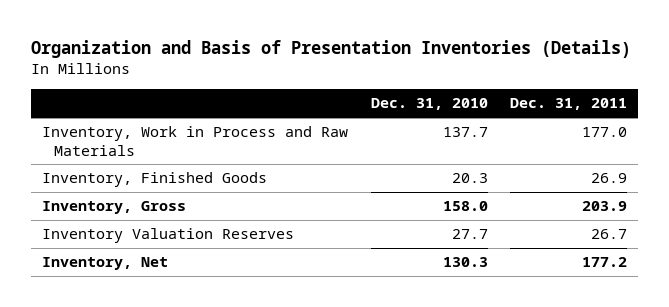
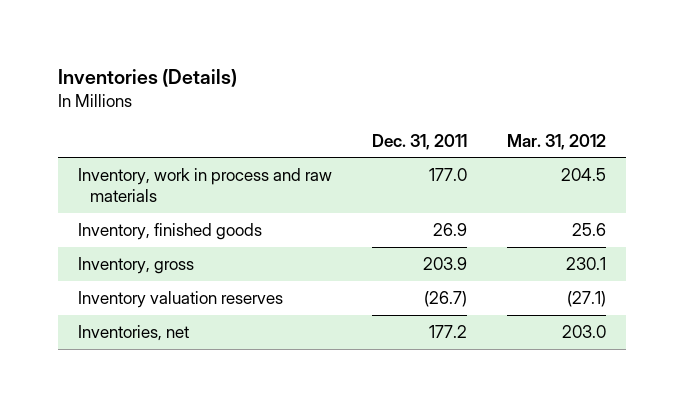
[31,40,632,59] Organization and Basis of Presentation Inventories (Details) -> [57,69,237,88] Inventories (Details)
[370,98,488,111] Dec. 31, 2010 -> none
none -> [506,133,606,150] Mar. 31, 2012
[42,126,349,156] Inventory, Work in Process and Raw Materials -> [77,168,332,203] Inventory, work in process and raw materials
[42,172,268,188] Inventory, Finished Goods -> [77,223,262,241] Inventory, finished goods
[42,201,187,215] Inventory, Gross -> [77,257,194,275] Inventory, gross
[42,228,295,244] Inventory Valuation Reserves -> [77,291,283,309] Inventory valuation reserves
[591,229,628,240] 26.7 -> [423,291,467,308] (26.7)
[42,257,169,271] Inventory, Net -> [77,325,189,342] Inventories, net

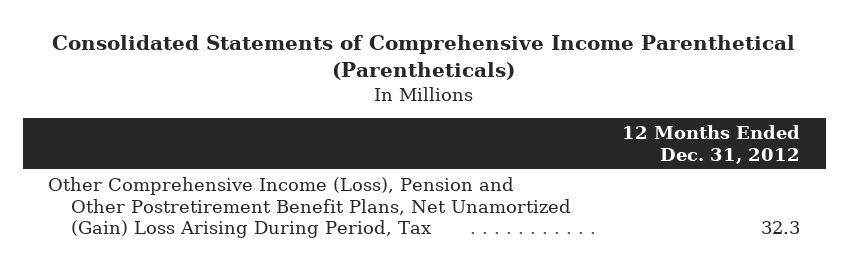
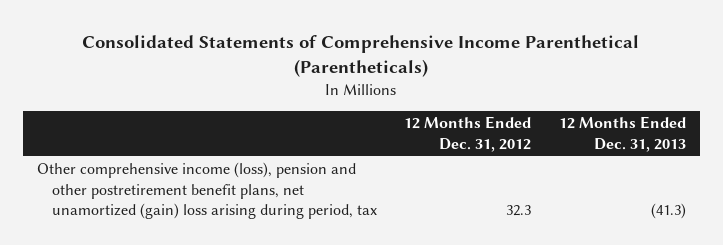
none -> [558,116,686,152] 12 Months Ended Dec. 31, 2013
[48,177,571,239] Other Comprehensive Income (Loss), Pension and Other Postretirement Benefit Plans, Net Unamortized (Gain) Loss Arising During Period, Tax -> [36,162,377,219] Other comprehensive income (loss), pension and other postretirement benefit plans, net unamortized (gain) loss arising during period, tax

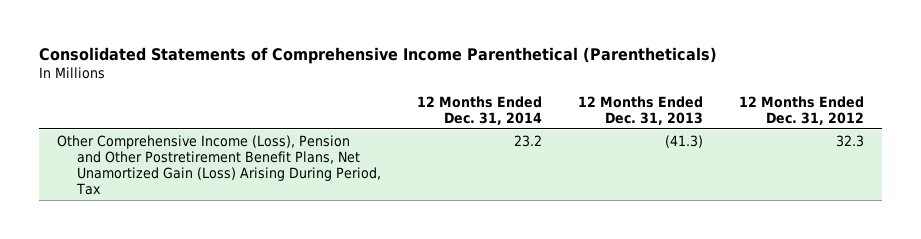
none -> [416,95,542,125] 12 Months Ended Dec. 31, 2014
[36,162,377,219] Other comprehensive income (loss), pension and other postretirement benefit plans, net unamortized (gain) loss arising during period, tax -> [57,134,382,195] Other Comprehensive Income (Loss), Pension and Other Postretirement Benefit Plans, Net Unamortized Gain (Loss) Arising During Period, Tax

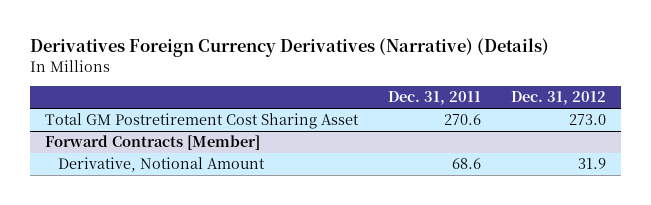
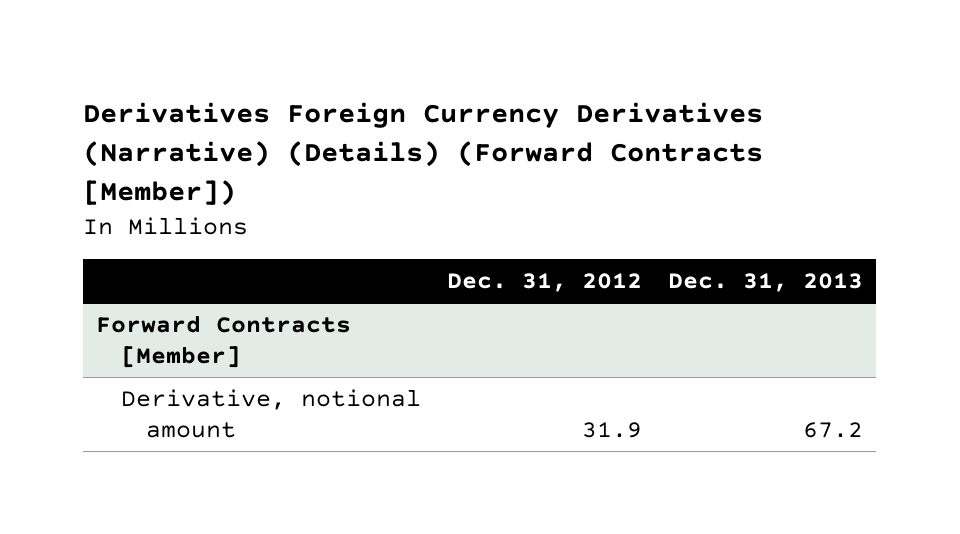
[30,38,550,58] Derivatives Foreign Currency Derivatives (Narrative) (Details) -> [83,102,764,207] Derivatives Foreign Currency Derivatives (Narrative) (Details) (Forward Contracts [Member])
[388,91,482,106] Dec. 31, 2011 -> none
none -> [668,273,864,293] Dec. 31, 2013
[45,113,360,130] Total GM Postretirement Cost Sharing Asset -> none
[57,157,265,173] Derivative, Notional Amount -> [121,388,422,438] Derivative, notional amount

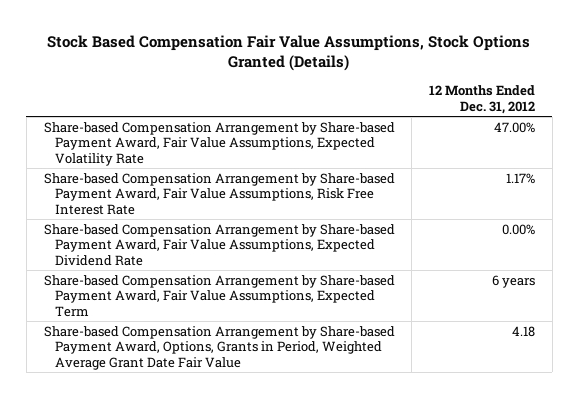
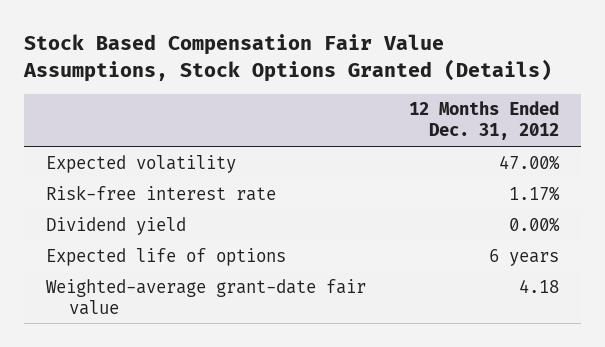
[43,121,395,167] Share-based Compensation Arrangement by Share-based Payment Award, Fair Value Assumptions, Expected Volatility Rate -> [45,154,236,173] Expected volatility
[43,172,395,216] Share-based Compensation Arrangement by Share-based Payment Award, Fair Value Assumptions, Risk Free Interest Rate -> [45,184,276,201] Risk-free interest rate
[43,223,395,267] Share-based Compensation Arrangement by Share-based Payment Award, Fair Value Assumptions, Expected Dividend Rate -> [45,216,186,235] Dividend yield
[43,274,395,318] Share-based Compensation Arrangement by Share-based Payment Award, Fair Value Assumptions, Expected Term -> [45,247,286,266] Expected life of options
[43,325,395,371] Share-based Compensation Arrangement by Share-based Payment Award, Options, Grants in Period, Weighted Average Grant Date Fair Value -> [45,278,366,315] Weighted-average grant-date fair value

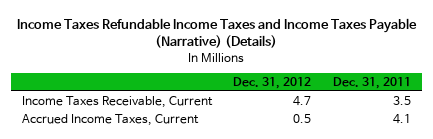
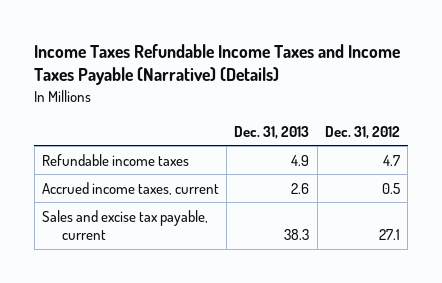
[332,76,411,89] Dec. 31, 2011 -> none
none -> [234,125,310,139] Dec. 31, 2013
[22,95,214,108] Income Taxes Receivable, Current -> [42,153,190,166] Refundable income taxes
[22,113,200,126] Accrued Income Taxes, Current -> [42,181,220,195] Accrued income taxes, current
none -> [42,209,209,241] Sales and excise tax payable, current

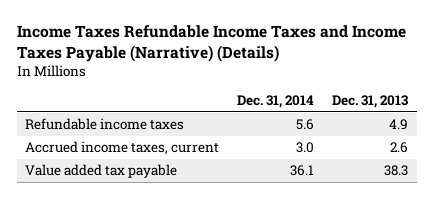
[324,125,400,139] Dec. 31, 2012 -> none
none -> [237,95,315,109] Dec. 31, 2014
[42,209,209,241] Sales and excise tax payable, current -> [25,164,178,179] Value added tax payable

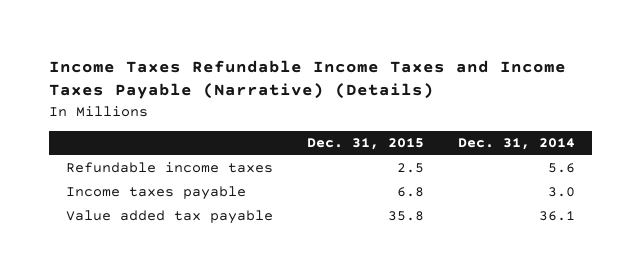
[332,95,409,109] Dec. 31, 2013 -> none
none -> [306,138,424,151] Dec. 31, 2015
[25,141,220,156] Accrued income taxes, current -> [65,186,246,201] Income taxes payable

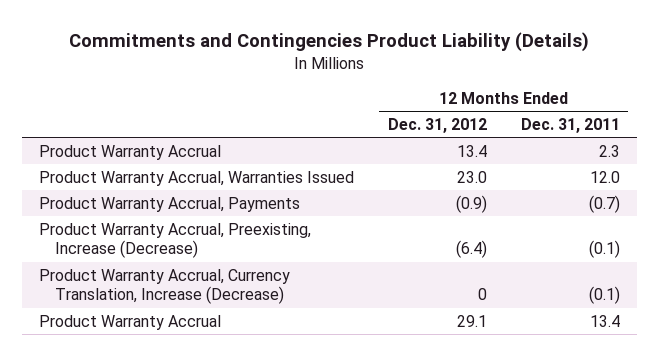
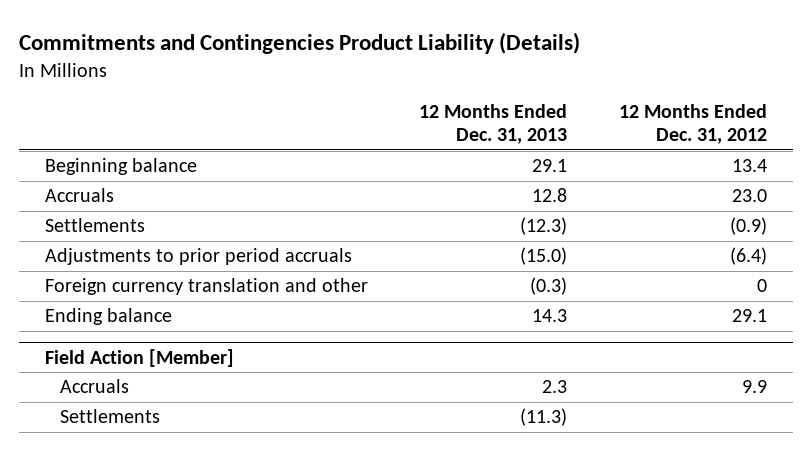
[520,117,620,133] Dec. 31, 2011 -> none
none -> [419,104,568,145] 12 Months Ended Dec. 31, 2013
[38,144,221,160] Product Warranty Accrual -> [44,158,197,176] Beginning balance
[38,170,354,186] Product Warranty Accrual, Warranties Issued -> [44,188,114,203] Accruals
[38,196,300,212] Product Warranty Accrual, Payments -> [44,218,145,233] Settlements
[38,222,311,259] Product Warranty Accrual, Preexisting, Increase (Decrease) -> [44,248,352,266] Adjustments to prior period accruals
[38,268,290,305] Product Warranty Accrual, Currency Translation, Increase (Decrease) -> [44,278,368,296] Foreign currency translation and other
[38,314,221,330] Product Warranty Accrual -> [44,308,172,326] Ending balance
none -> [44,349,234,368] Field Action [Member]
none -> [60,379,130,394] Accruals
none -> [60,409,161,424] Settlements

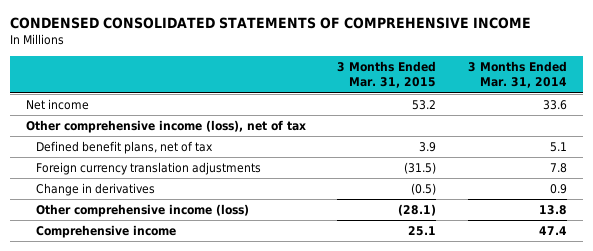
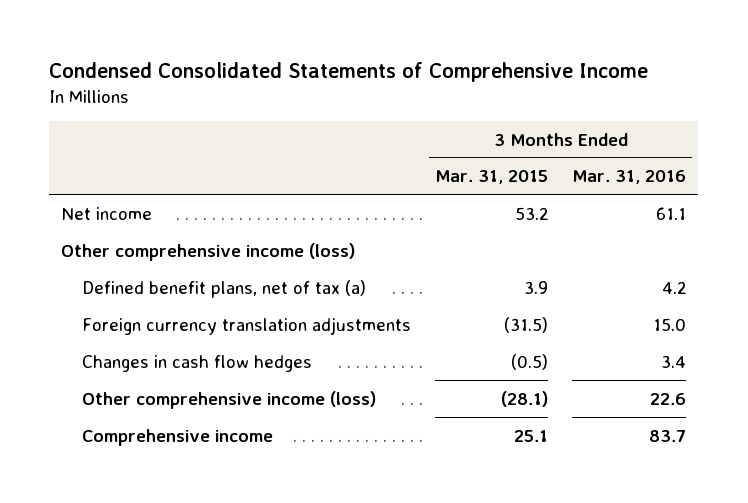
[9,17,531,30] CONDENSED CONSOLIDATED STATEMENTS OF COMPREHENSIVE INCOME -> [49,61,649,82] Condensed Consolidated Statements of Comprehensive Income
[468,61,568,89] 3 Months Ended Mar. 31, 2014 -> none
none -> [572,170,687,185] Mar. 31, 2016
[25,119,306,133] Other comprehensive income (loss), net of tax -> [61,242,356,261] Other comprehensive income (loss)
[35,140,213,154] Defined benefit plans, net of tax -> [81,279,366,298] Defined benefit plans, net of tax (a)
[35,182,155,196] Change in derivatives -> [81,354,312,372] Changes in cash flow hedges

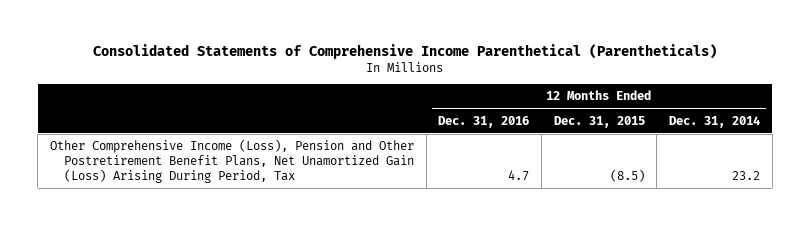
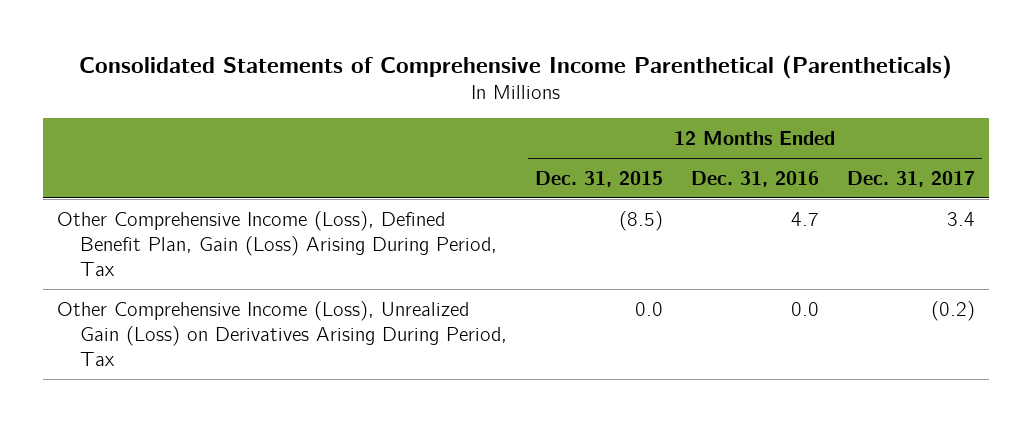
[668,115,760,128] Dec. 31, 2014 -> none
none -> [847,170,976,187] Dec. 31, 2017
[49,139,414,183] Other Comprehensive Income (Loss), Pension and Other Postretirement Benefit Plans, Net Unamortized Gain (Loss) Arising During Period, Tax -> [56,210,497,276] Other Comprehensive Income (Loss), Defined Benefit Plan, Gain (Loss) Arising During Period, Tax
none -> [56,300,507,366] Other Comprehensive Income (Loss), Unrealized Gain (Loss) on Derivatives Arising During Period, Tax

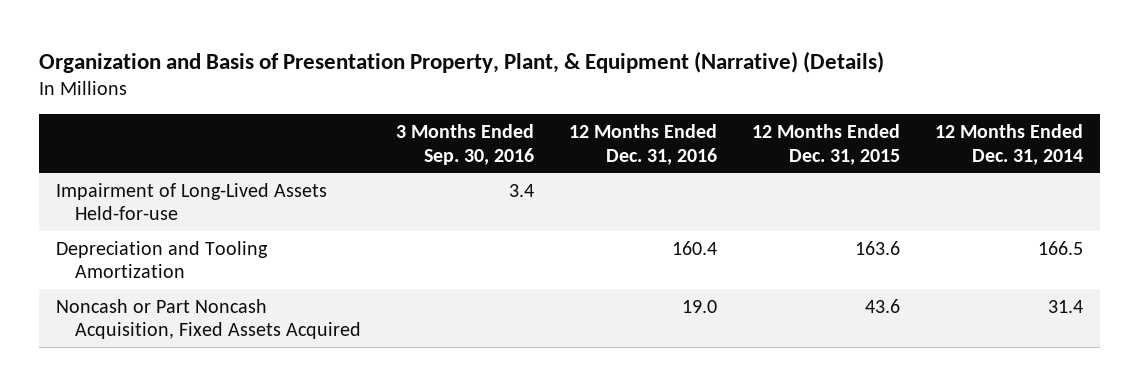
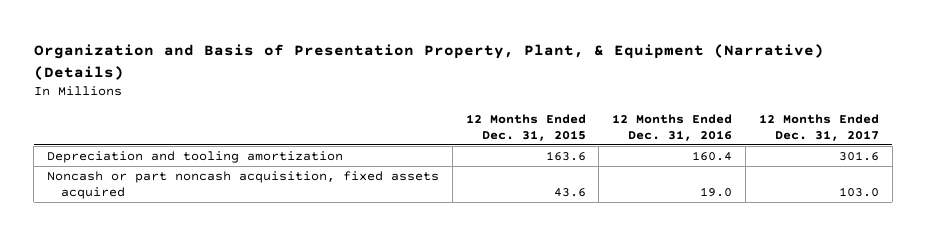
[395,123,534,165] 3 Months Ended Sep. 30, 2016 -> none
[934,123,1083,165] 12 Months Ended Dec. 31, 2014 -> none
none -> [758,113,879,141] 12 Months Ended Dec. 31, 2017
[56,182,328,221] Impairment of Long-Lived Assets Held-for-use -> none
[56,240,269,279] Depreciation and Tooling Amortization -> [47,150,344,163] Depreciation and tooling amortization
[56,298,361,340] Noncash or Part Noncash Acquisition, Fixed Assets Acquired -> [47,170,440,199] Noncash or part noncash acquisition, fixed assets acquired

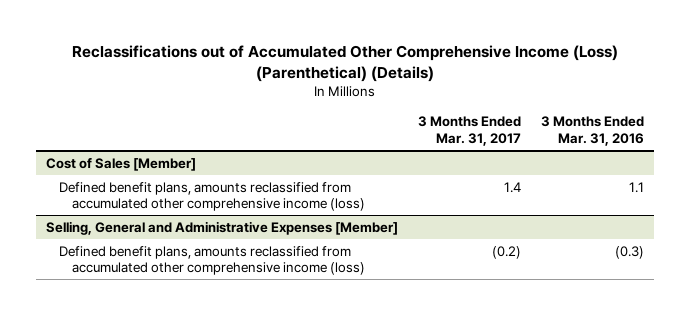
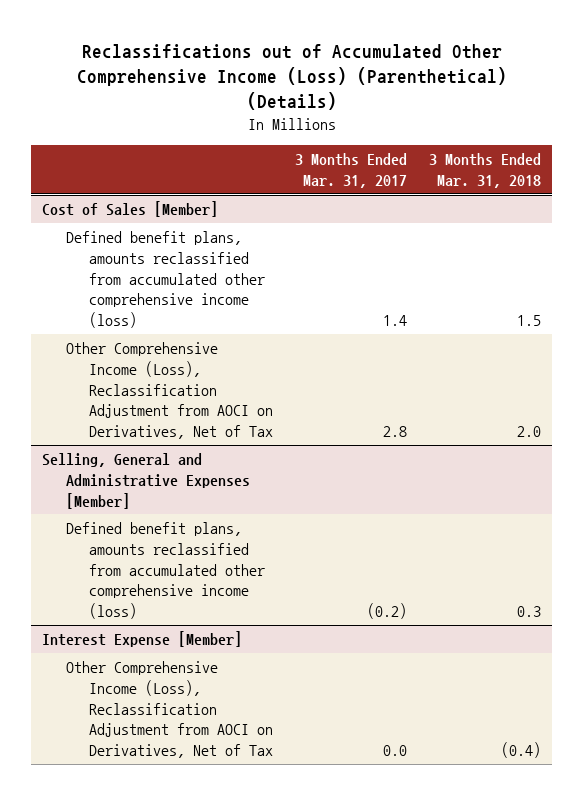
[541,116,645,147] 3 Months Ended Mar. 31, 2016 -> none
none -> [429,153,542,189] 3 Months Ended Mar. 31, 2018
none -> [65,342,274,440] Other Comprehensive Income (Loss), Reclassification Adjustment from AOCI on Derivatives, Net of Tax
none -> [42,631,243,648] Interest Expense [Member]
none -> [65,661,274,759] Other Comprehensive Income (Loss), Reclassification Adjustment from AOCI on Derivatives, Net of Tax

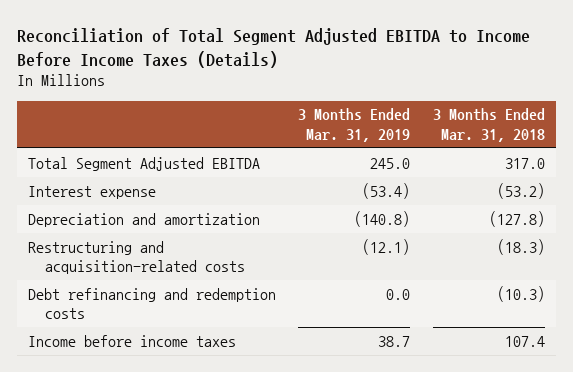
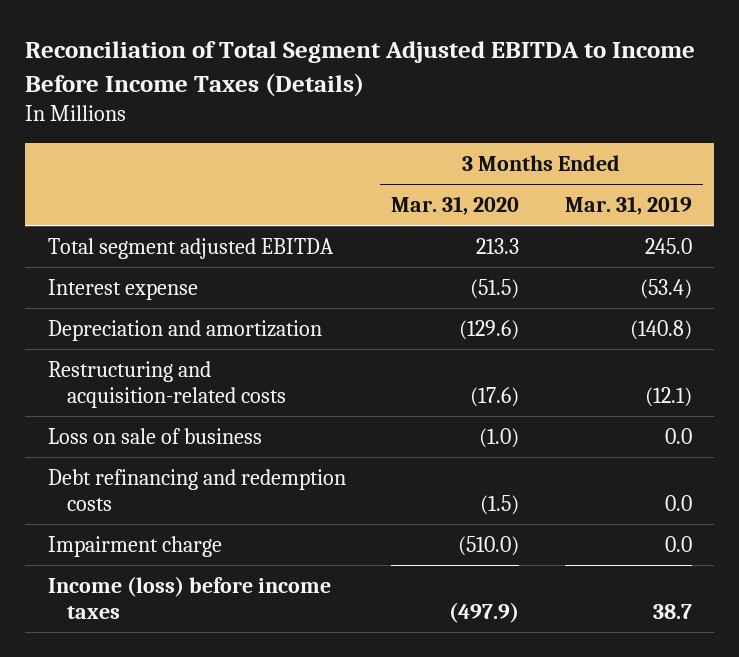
[432,108,545,142] 3 Months Ended Mar. 31, 2018 -> none
none -> [391,196,520,216] Mar. 31, 2020
[28,156,261,171] Total Segment Adjusted EBITDA -> [47,237,334,259] Total segment adjusted EBITDA
none -> [47,427,262,444] Loss on sale of business
none -> [47,535,222,557] Impairment charge
[28,334,237,347] Income before income taxes -> [47,575,331,619] Income (loss) before income taxes

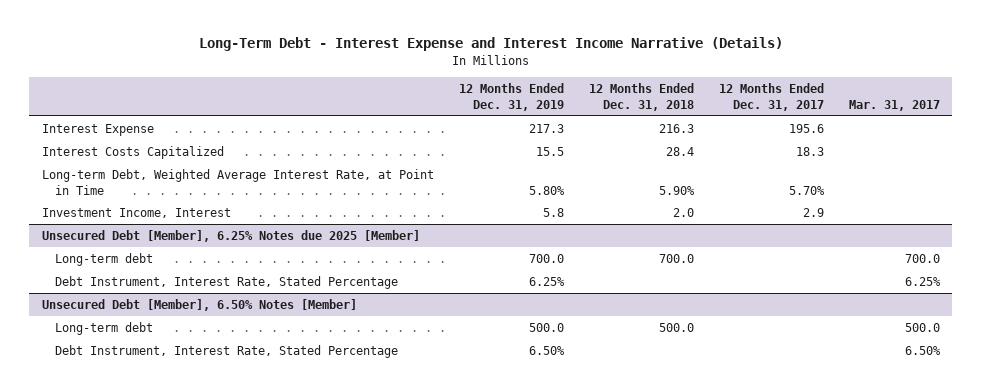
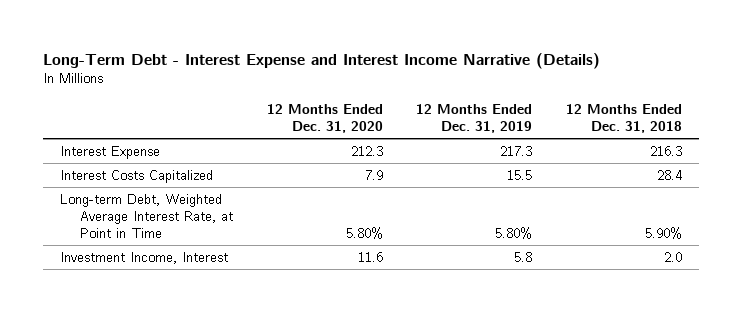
[718,83,824,111] 12 Months Ended Dec. 31, 2017 -> none
[848,99,940,111] Mar. 31, 2017 -> none
none -> [266,104,383,134] 12 Months Ended Dec. 31, 2020
[41,229,420,242] Unsecured Debt [Member], 6.25% Notes due 2025 [Member] -> none
[55,252,154,266] Long-term debt -> none
[55,275,399,289] Debt Instrument, Interest Rate, Stated Percentage -> none
[41,298,357,311] Unsecured Debt [Member], 6.50% Notes [Member] -> none
[55,321,154,335] Long-term debt -> none
[55,344,399,358] Debt Instrument, Interest Rate, Stated Percentage -> none

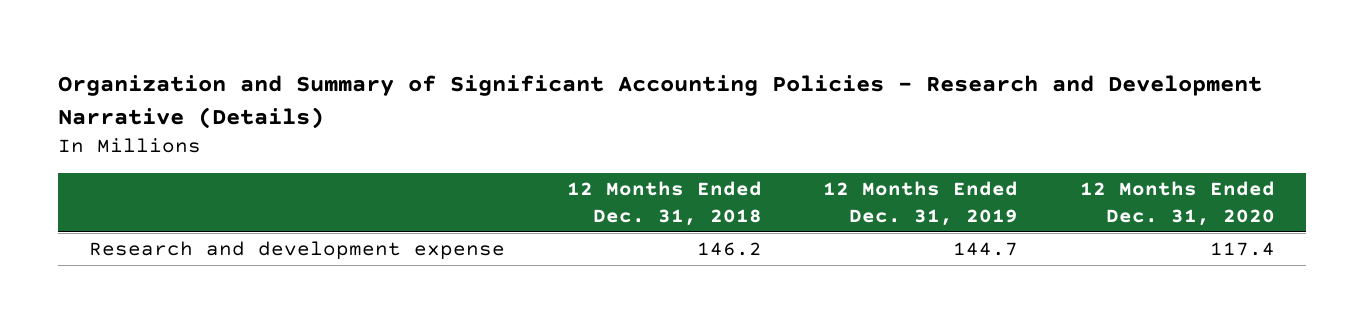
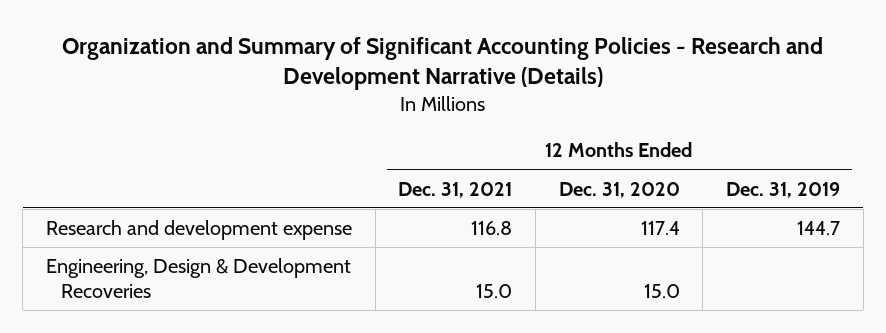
[566,181,762,226] 12 Months Ended Dec. 31, 2018 -> none
none -> [398,181,513,198] Dec. 31, 2021
none -> [45,258,351,298] Engineering, Design & Development Recoveries

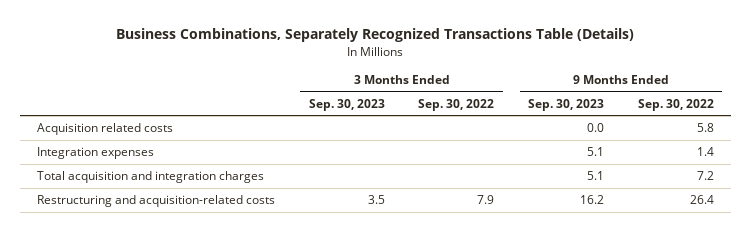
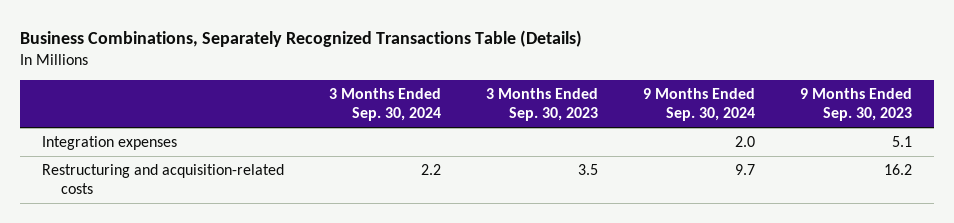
[418,98,495,111] Sep. 30, 2022 -> none
[637,98,714,111] Sep. 30, 2022 -> none
none -> [328,87,441,122] 3 Months Ended Sep. 30, 2024
none -> [642,87,755,122] 9 Months Ended Sep. 30, 2024
[37,123,174,136] Acquisition related costs -> none
[37,171,265,184] Total acquisition and integration charges -> none

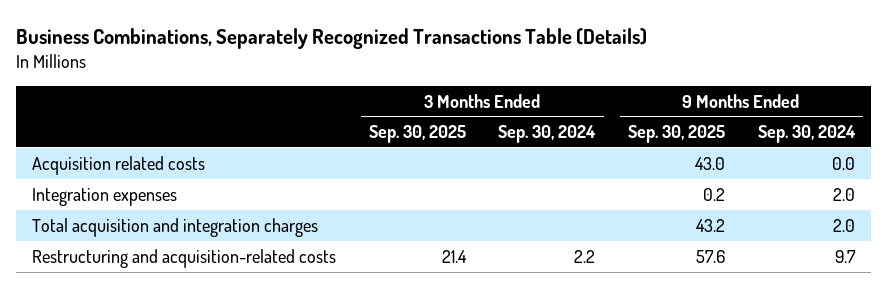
[485,87,598,122] 3 Months Ended Sep. 30, 2023 -> none
[799,87,912,122] 9 Months Ended Sep. 30, 2023 -> none
none -> [368,125,466,144] Sep. 30, 2025
none -> [628,125,726,144] Sep. 30, 2025
none -> [32,155,206,175] Acquisition related costs
none -> [32,217,319,237] Total acquisition and integration charges

